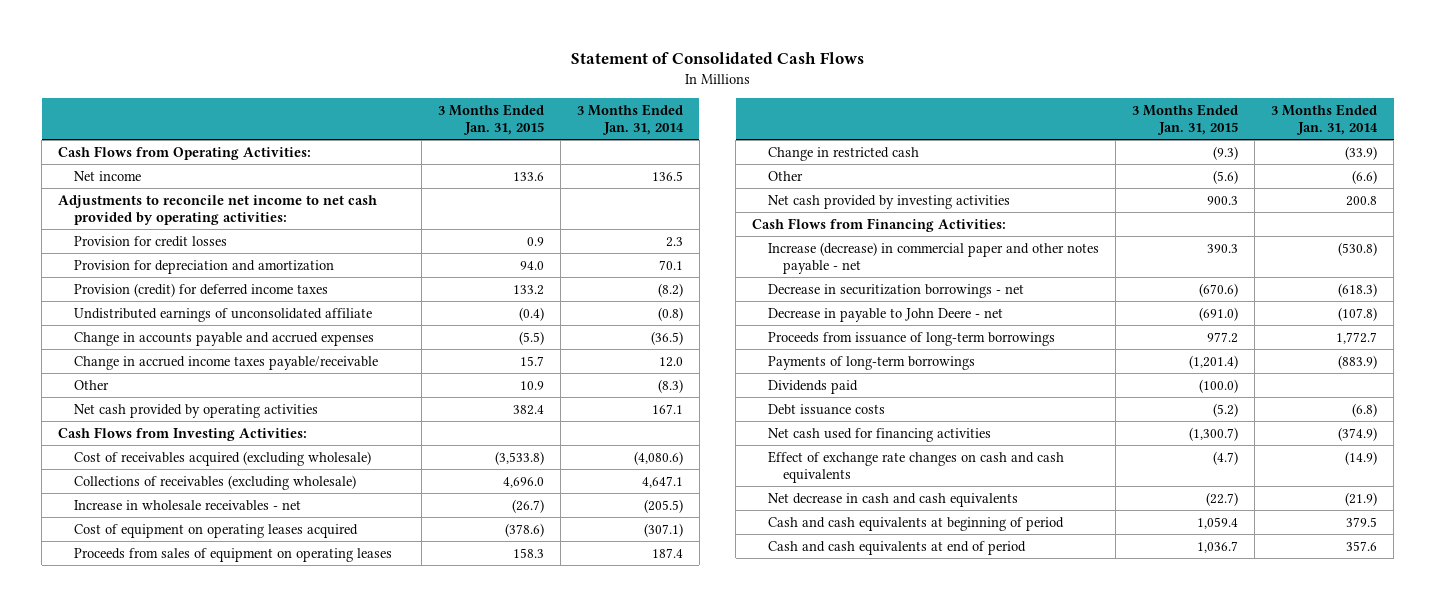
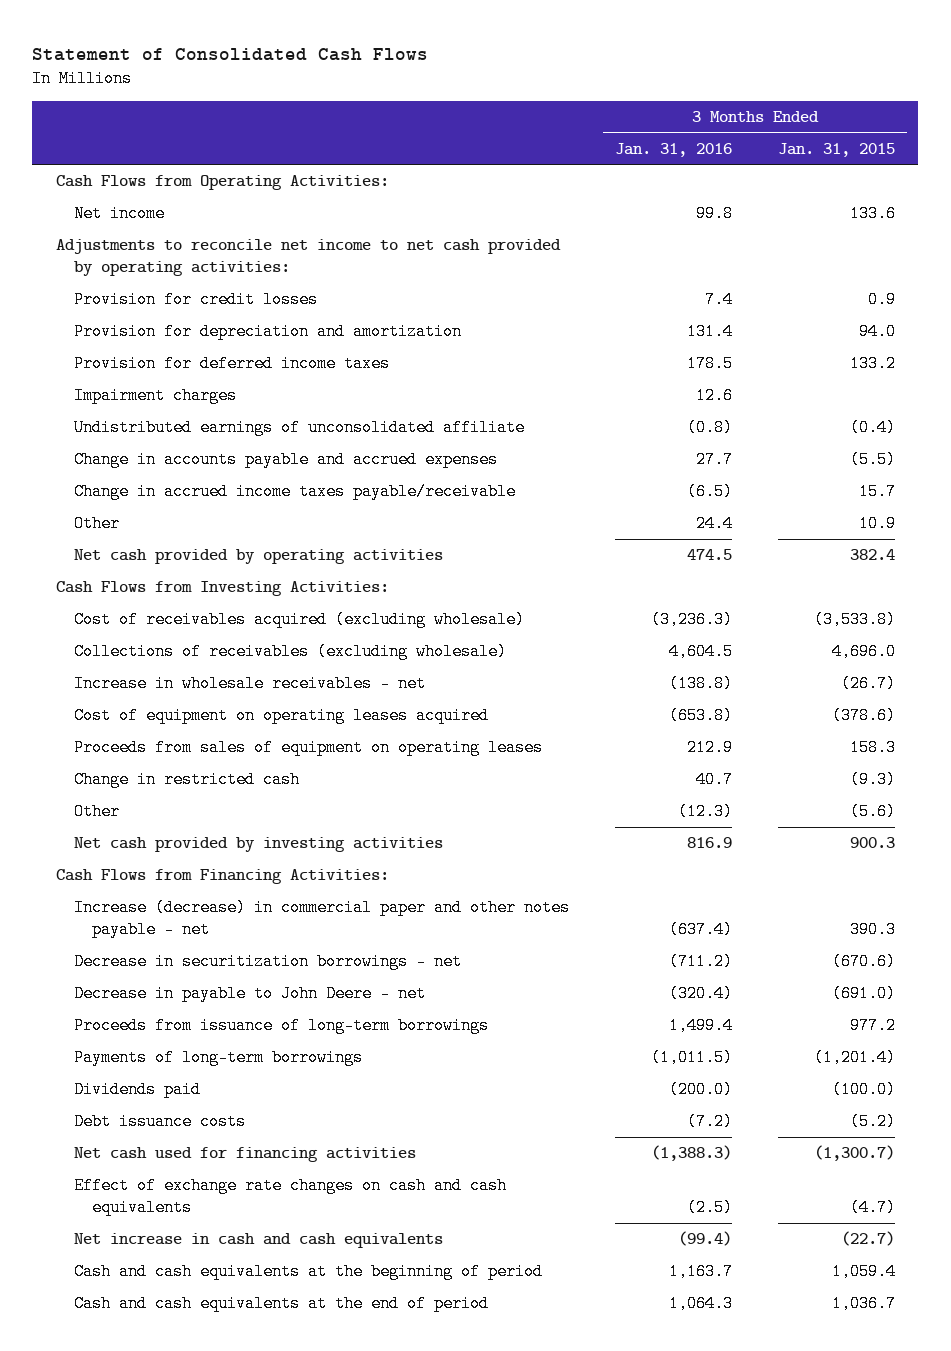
[576,104,684,136] 3 Months Ended Jan. 31, 2014 -> none
none -> [614,142,732,157] Jan. 31, 2016
[73,282,328,297] Provision (credit) for deferred income taxes -> [73,355,390,373] Provision for deferred income taxes
none -> [73,387,237,405] Impairment charges
[767,492,1018,507] Net decrease in cash and cash equivalents -> [73,1233,443,1249] Net increase in cash and cash equivalents
[767,516,1064,531] Cash and cash equivalents at beginning of period -> [73,1263,543,1281] Cash and cash equivalents at the beginning of period
[767,540,1026,555] Cash and cash equivalents at end of period -> [73,1295,489,1313] Cash and cash equivalents at the end of period

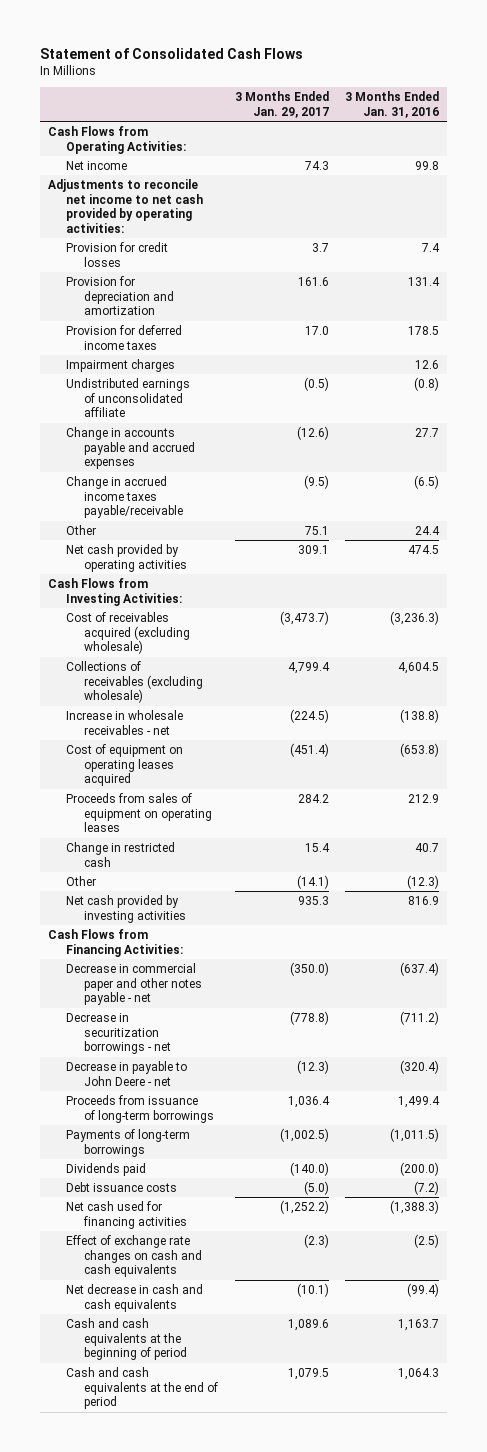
[778,142,896,157] Jan. 31, 2015 -> none
none -> [234,91,329,119] 3 Months Ended Jan. 29, 2017
[73,899,570,939] Increase (decrease) in commercial paper and other notes payable - net -> [66,962,203,1006] Decrease in commercial paper and other notes payable - net
[73,1233,443,1249] Net increase in cash and cash equivalents -> [66,1283,204,1312] Net decrease in cash and cash equivalents

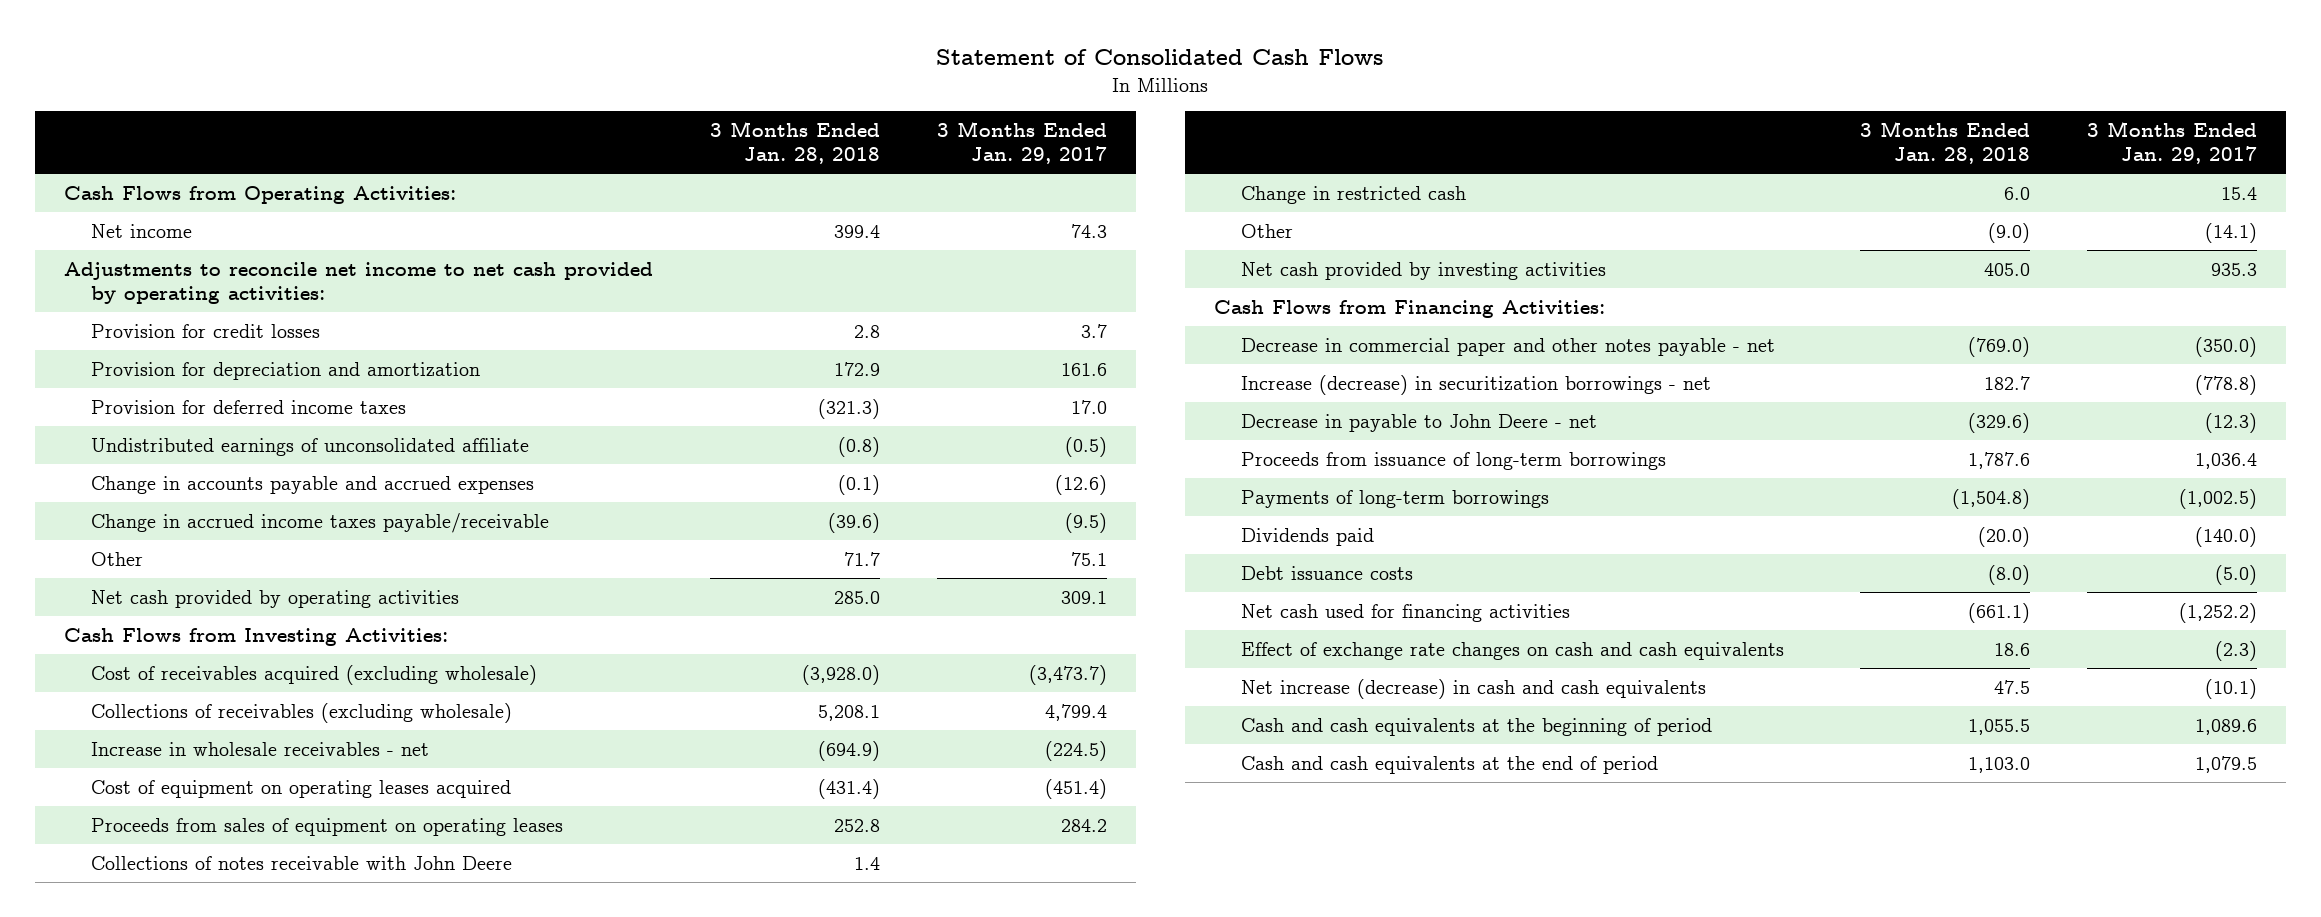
[345,91,440,119] 3 Months Ended Jan. 31, 2016 -> none
none -> [709,120,880,164] 3 Months Ended Jan. 28, 2018
[66,358,176,372] Impairment charges -> none
none -> [90,855,512,870] Collections of notes receivable with John Deere
[66,1012,172,1055] Decrease in securitization borrowings - net -> [1241,374,1712,395] Increase (decrease) in securitization borrowings - net
[66,1283,204,1312] Net decrease in cash and cash equivalents -> [1241,678,1707,699] Net increase (decrease) in cash and cash equivalents

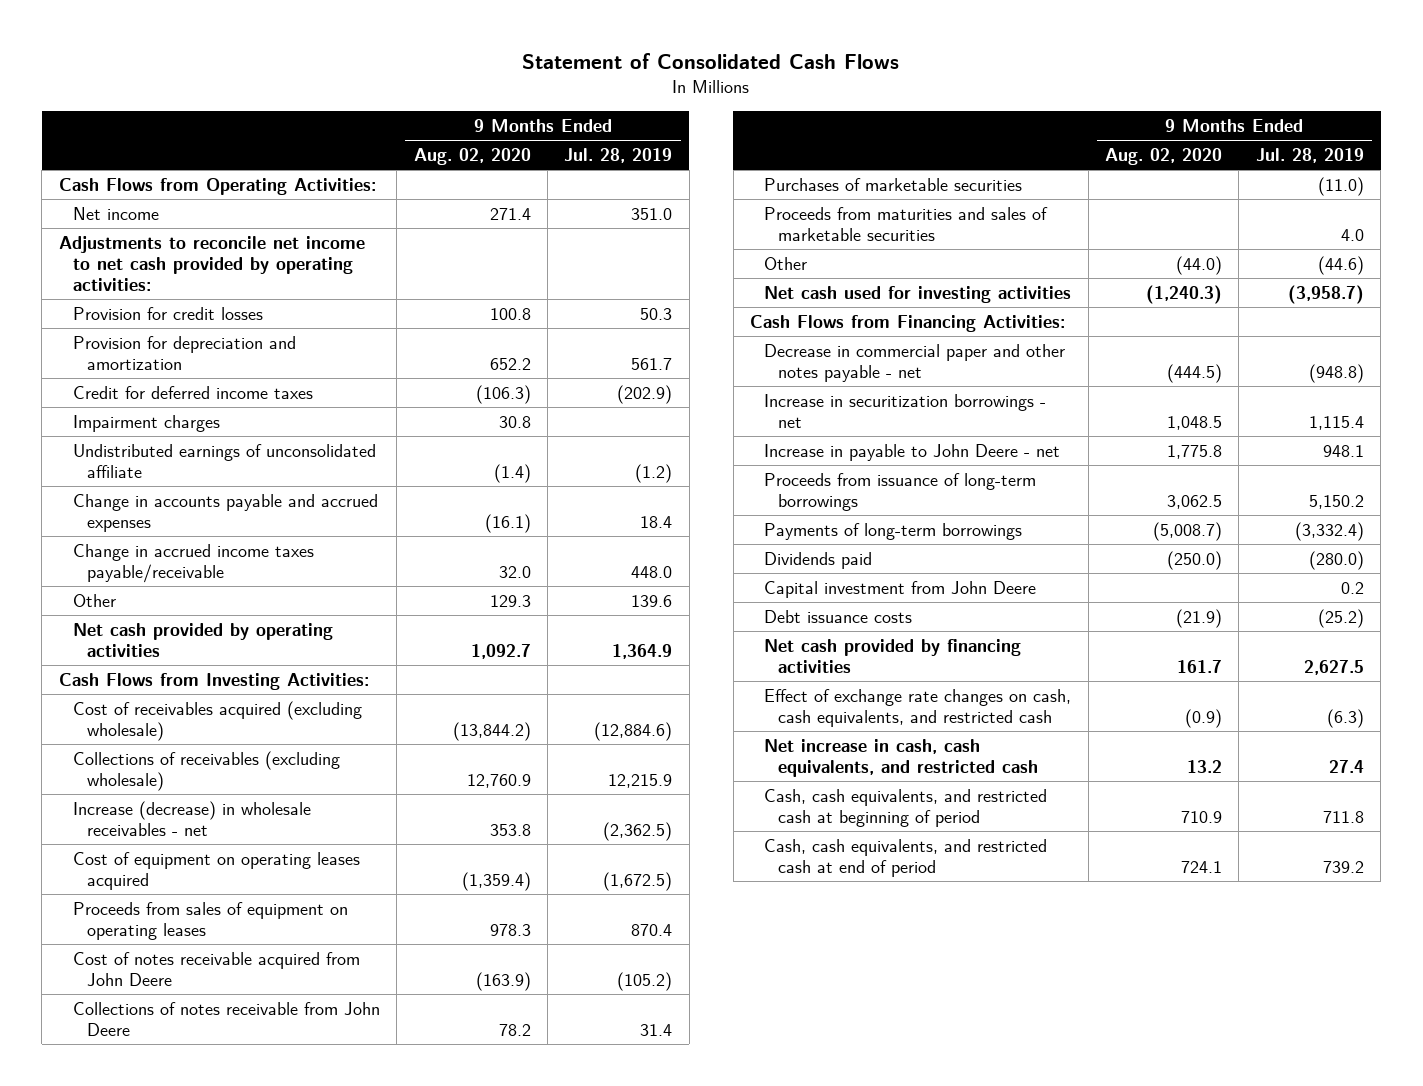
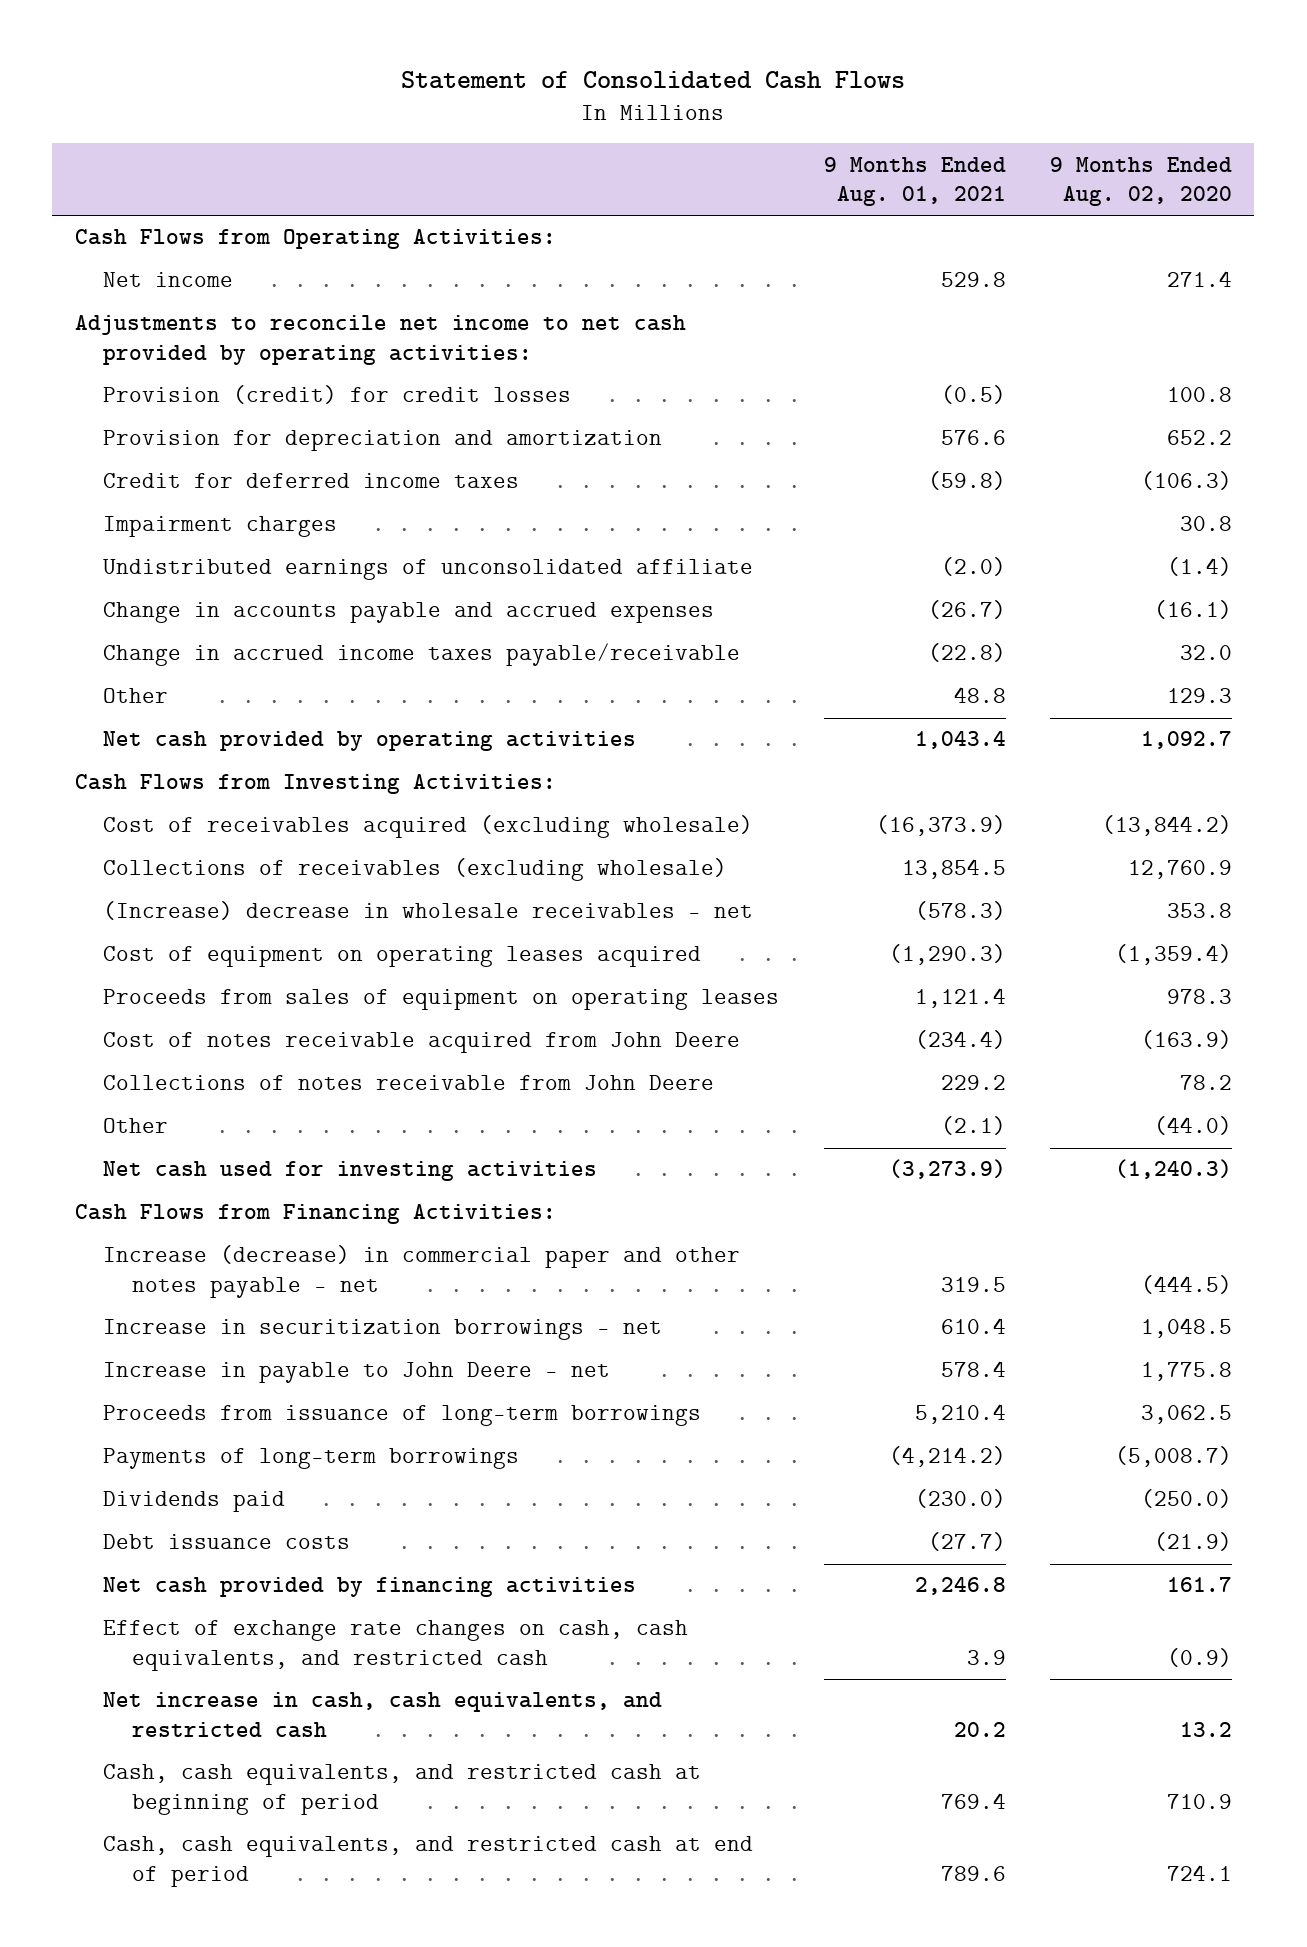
[564,147,673,163] Jul. 28, 2019 -> none
none -> [823,156,1006,206] 9 Months Ended Aug. 01, 2021
[72,306,263,320] Provision for credit losses -> [103,385,572,405] Provision (credit) for credit losses
[72,800,311,836] Increase (decrease) in wholesale receivables - net -> [103,901,754,921] (Increase) decrease in wholesale receivables - net
[764,177,1023,191] Purchases of marketable securities -> none
[764,206,1049,241] Proceeds from maturities and sales of marketable securities -> none
[764,343,1066,382] Decrease in commercial paper and other notes payable - net -> [103,1245,741,1298] Increase (decrease) in commercial paper and other notes payable - net
[764,580,1037,598] Capital investment from John Deere -> none

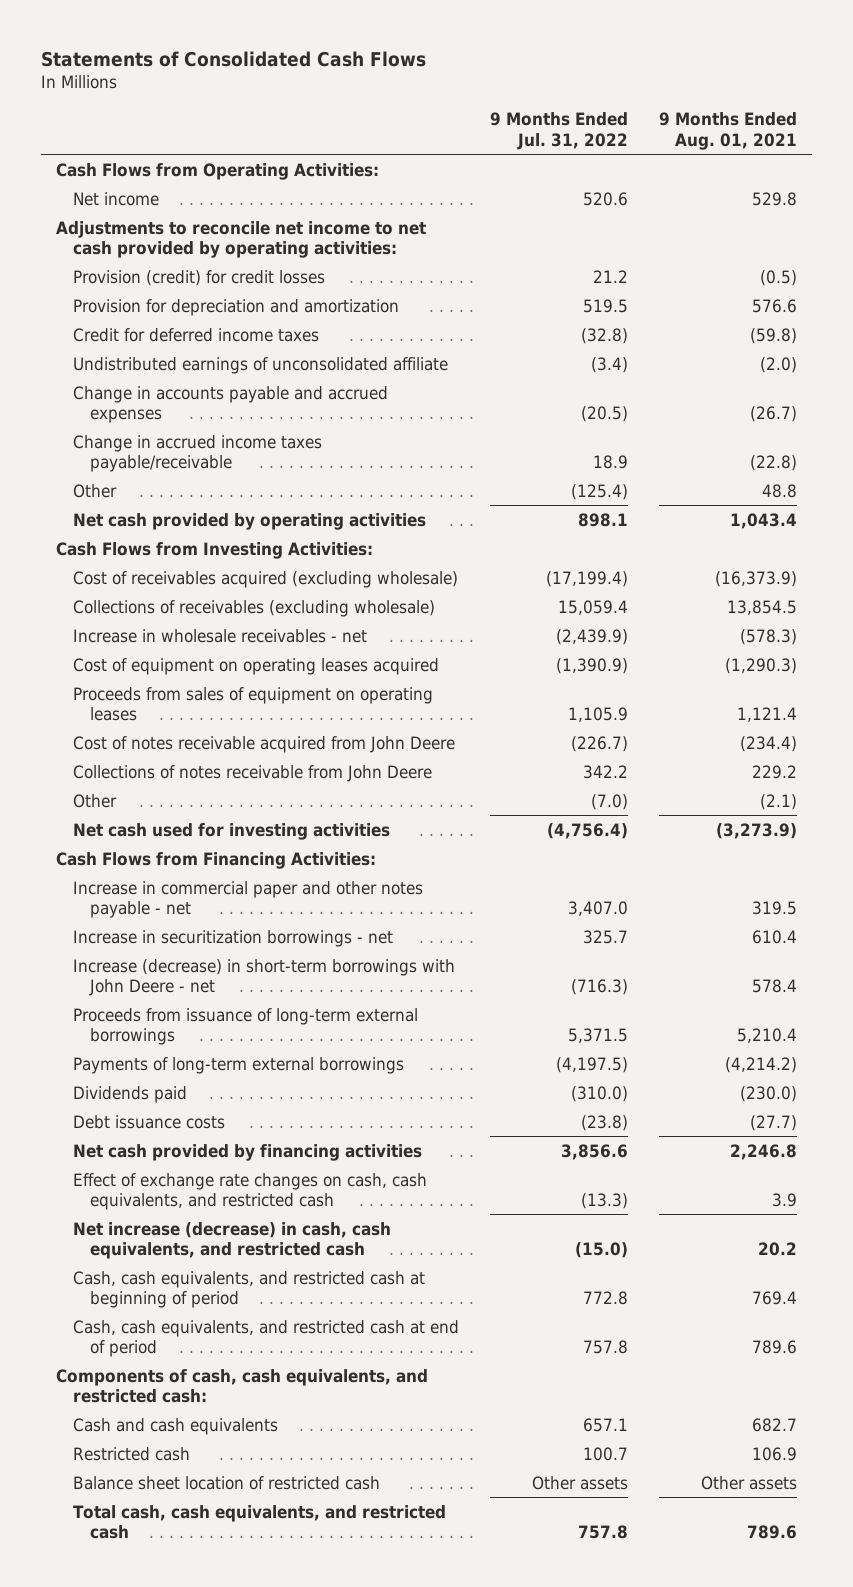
[401,71,906,90] Statement of Consolidated Cash Flows -> [40,51,426,68] Statements of Consolidated Cash Flows
[1050,156,1233,206] 9 Months Ended Aug. 02, 2020 -> none
none -> [489,112,628,150] 9 Months Ended Jul. 31, 2022
[103,516,338,538] Impairment charges -> none
[103,901,754,921] (Increase) decrease in wholesale receivables - net -> [73,628,368,643] Increase in wholesale receivables - net
[103,1245,741,1298] Increase (decrease) in commercial paper and other notes payable - net -> [73,880,424,918] Increase in commercial paper and other notes payable - net
[103,1362,611,1384] Increase in payable to John Deere - net -> [73,958,456,996] Increase (decrease) in short-term borrowings with John Deere - net
[103,1405,702,1427] Proceeds from issuance of long-term borrowings -> [73,1007,419,1045] Proceeds from issuance of long-term external borrowings
[103,1448,520,1470] Payments of long-term borrowings -> [73,1056,405,1074] Payments of long-term external borrowings
[103,1692,663,1738] Net increase in cash, cash equivalents, and restricted cash -> [73,1221,392,1259] Net increase (decrease) in cash, cash equivalents, and restricted cash
none -> [56,1368,429,1403] Components of cash, cash equivalents, and restricted cash:
none -> [73,1417,279,1435] Cash and cash equivalents
none -> [73,1446,191,1461] Restricted cash
none -> [73,1475,381,1490] Balance sheet location of restricted cash
none -> [73,1504,447,1539] Total cash, cash equivalents, and restricted cash

